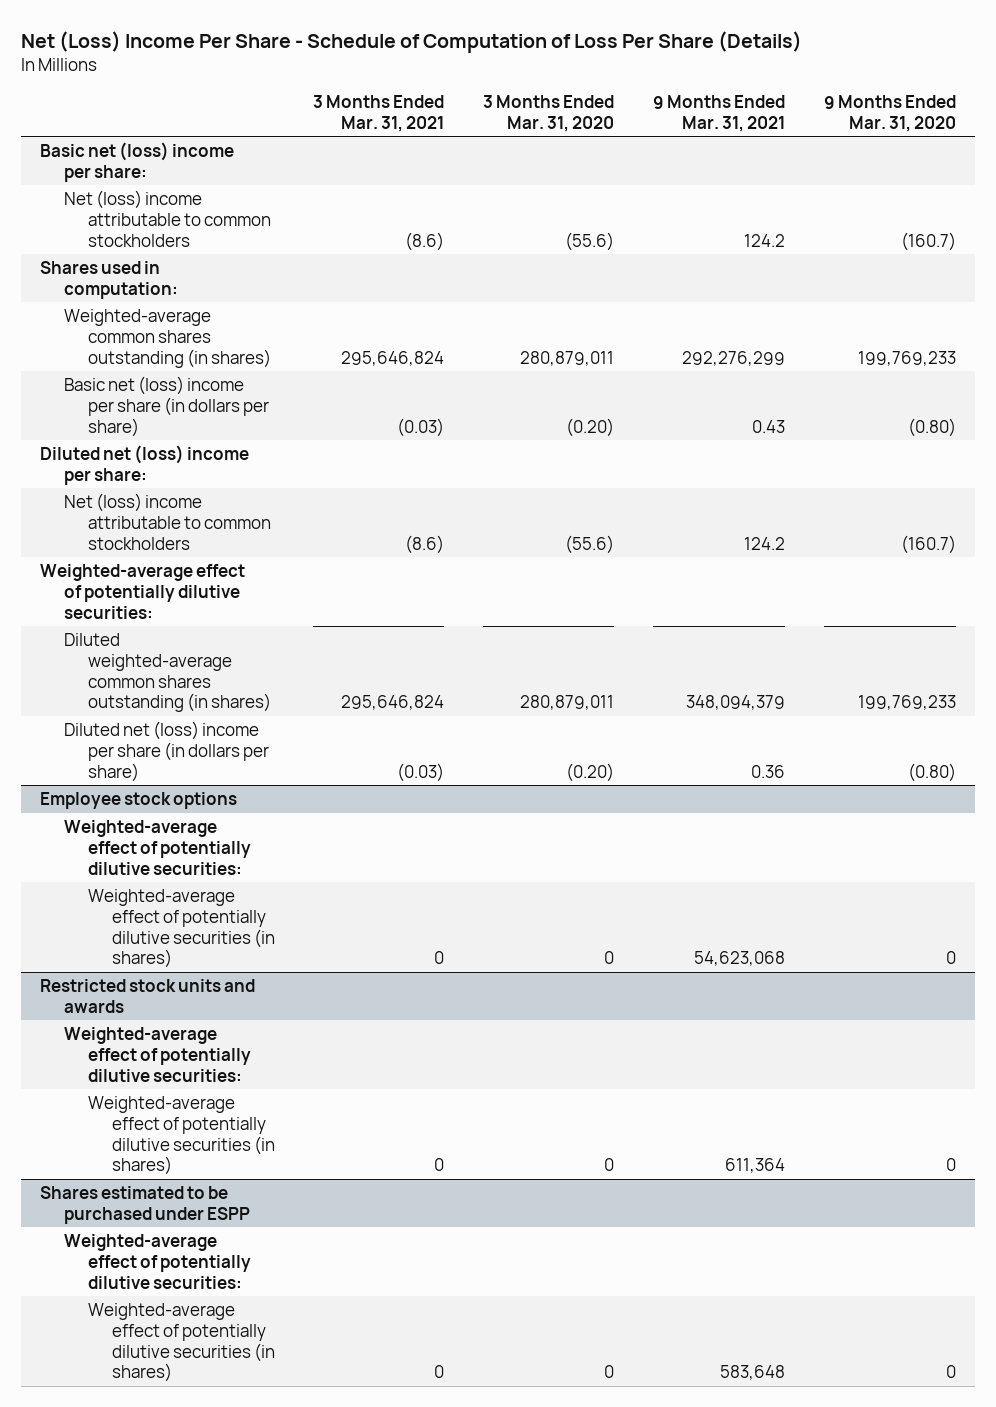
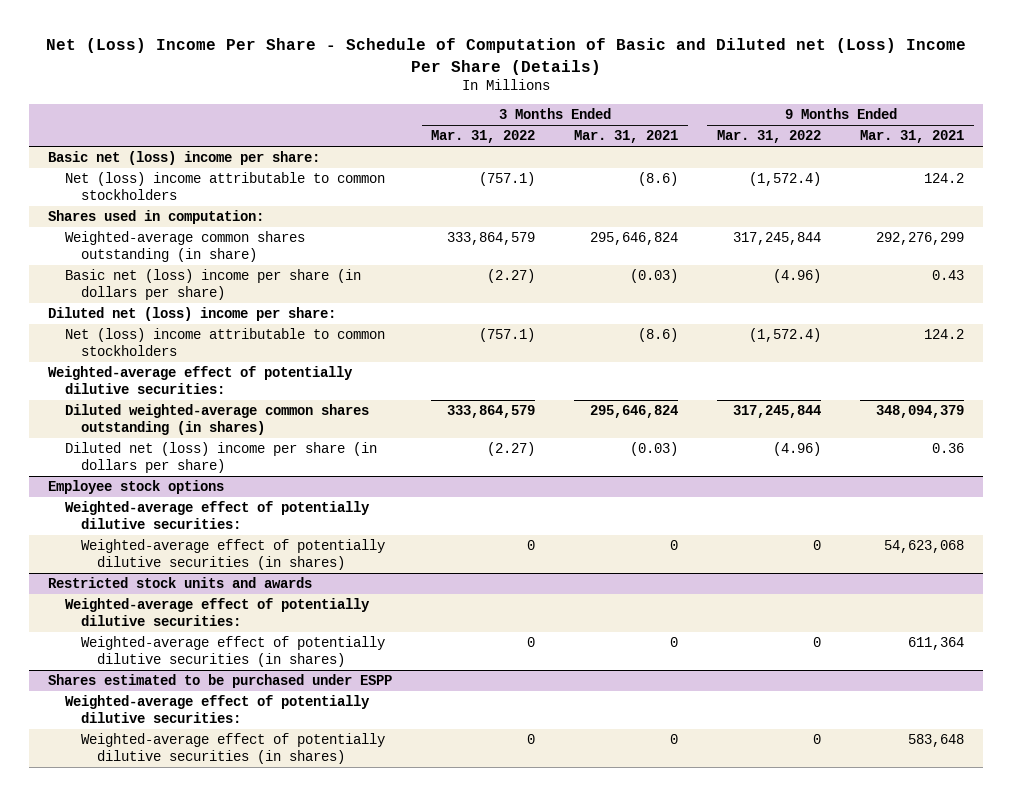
[21,30,803,53] Net (Loss) Income Per Share - Schedule of Computation of Loss Per Share (Details) -> [46,38,967,75] Net (Loss) Income Per Share - Schedule of Computation of Basic and Diluted net (Loss) Income Per Share (Details)
[483,95,615,132] 3 Months Ended Mar. 31, 2020 -> none
[823,95,956,132] 9 Months Ended Mar. 31, 2020 -> none
none -> [431,130,536,144] Mar. 31, 2022
none -> [717,130,822,144] Mar. 31, 2022
[64,309,271,368] Weighted-average common shares outstanding (in shares) -> [64,231,305,262] Weighted-average common shares outstanding (in share)

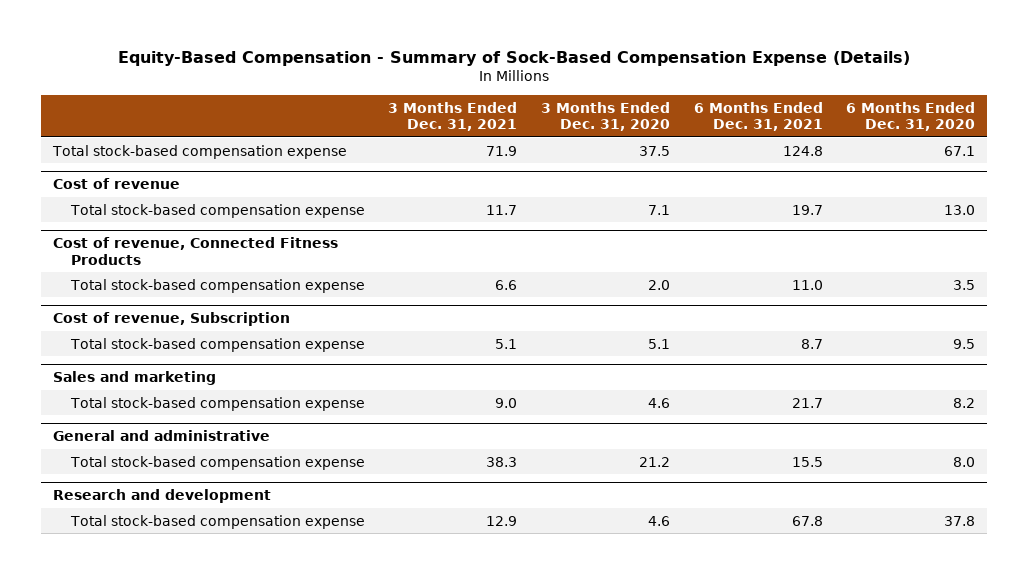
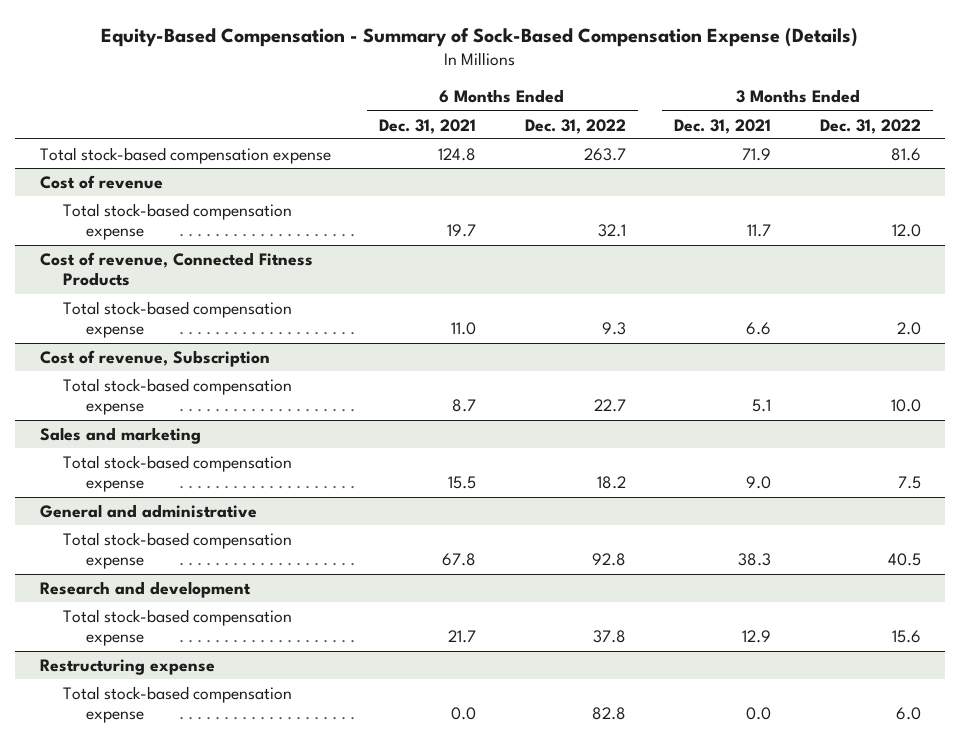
[540,101,670,132] 3 Months Ended Dec. 31, 2020 -> none
[846,101,976,132] 6 Months Ended Dec. 31, 2020 -> none
none -> [524,118,626,134] Dec. 31, 2022
none -> [819,118,921,134] Dec. 31, 2022
[791,397,823,408] 21.7 -> [448,476,477,490] 15.5
[791,456,823,467] 15.5 -> [442,553,477,567] 67.8
[791,515,823,526] 67.8 -> [448,630,477,644] 21.7
none -> [39,658,215,675] Restructuring expense
none -> [63,685,293,724] Total stock-based compensation expense

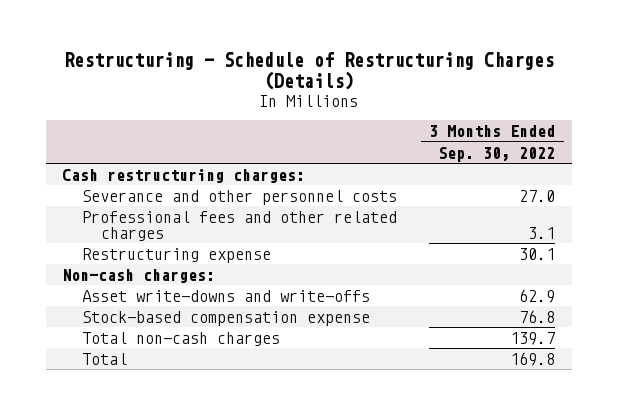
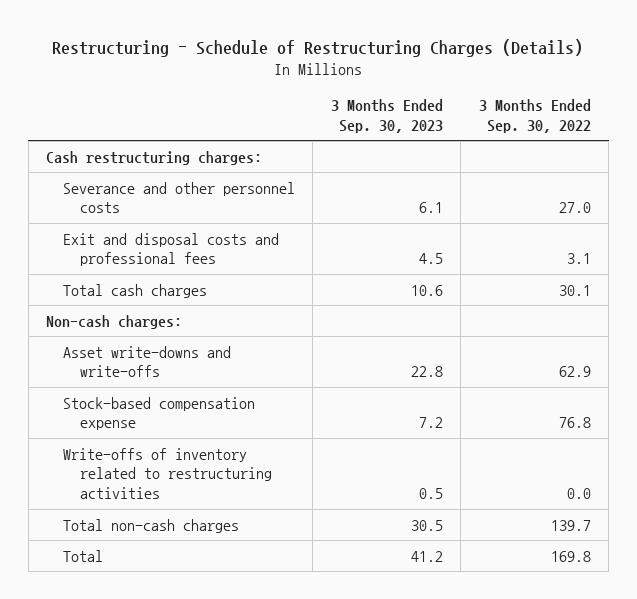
none -> [330,98,443,133] 3 Months Ended Sep. 30, 2023
[81,211,397,242] Professional fees and other related charges -> none
none -> [62,232,279,267] Exit and disposal costs and professional fees
[81,248,271,264] Restructuring expense -> [62,283,207,298] Total cash charges
none -> [62,447,272,500] Write-offs of inventory related to restructuring activities

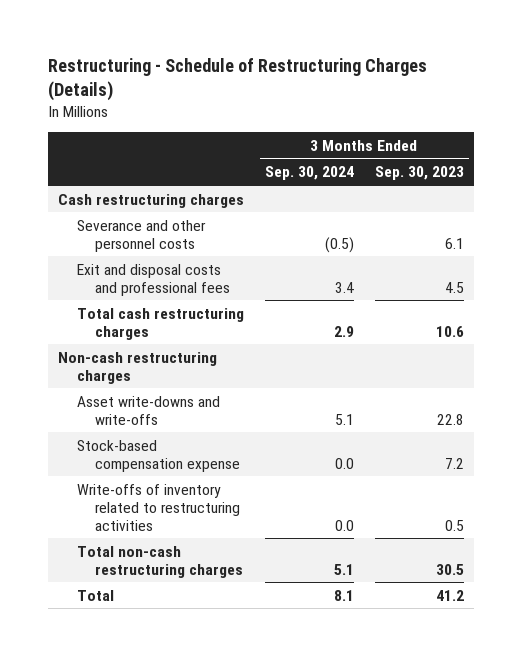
[478,98,591,133] 3 Months Ended Sep. 30, 2022 -> none
none -> [265,166,355,181] Sep. 30, 2024
[46,150,263,165] Cash restructuring charges: -> [58,193,245,208] Cash restructuring charges
[62,283,207,298] Total cash charges -> [76,307,244,340] Total cash restructuring charges
[46,314,183,329] Non-cash charges: -> [58,351,218,384] Non-cash restructuring charges
[62,518,239,533] Total non-cash charges -> [76,545,244,578] Total non-cash restructuring charges

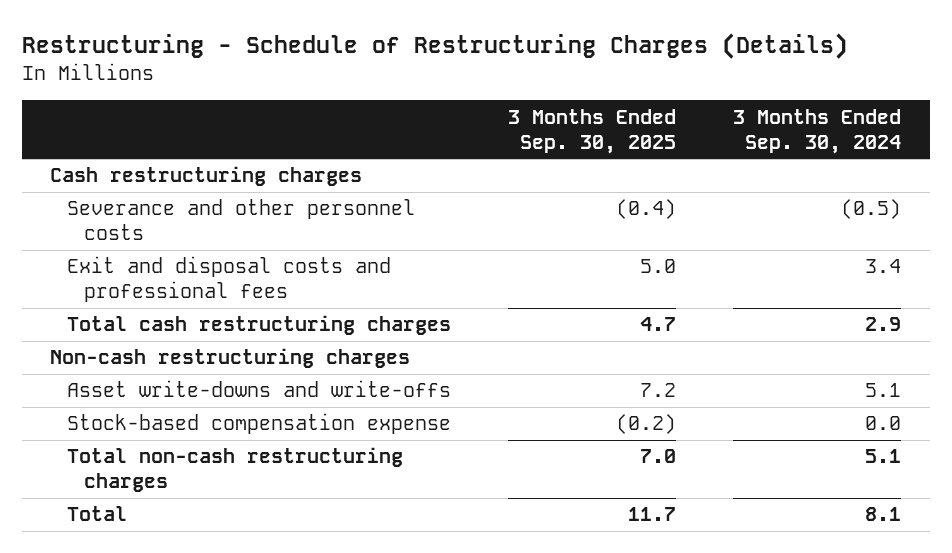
[374,166,464,181] Sep. 30, 2023 -> none
none -> [508,108,677,154] 3 Months Ended Sep. 30, 2025
[76,483,241,531] Write-offs of inventory related to restructuring activities -> none

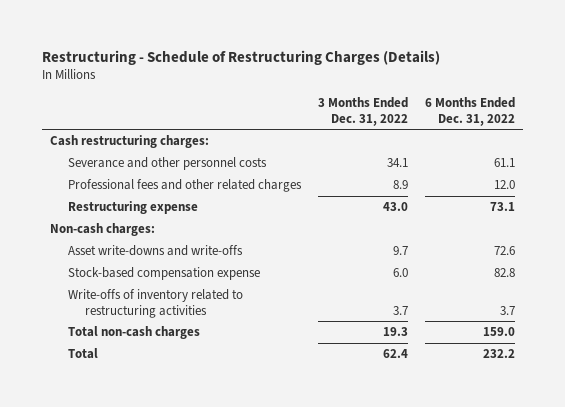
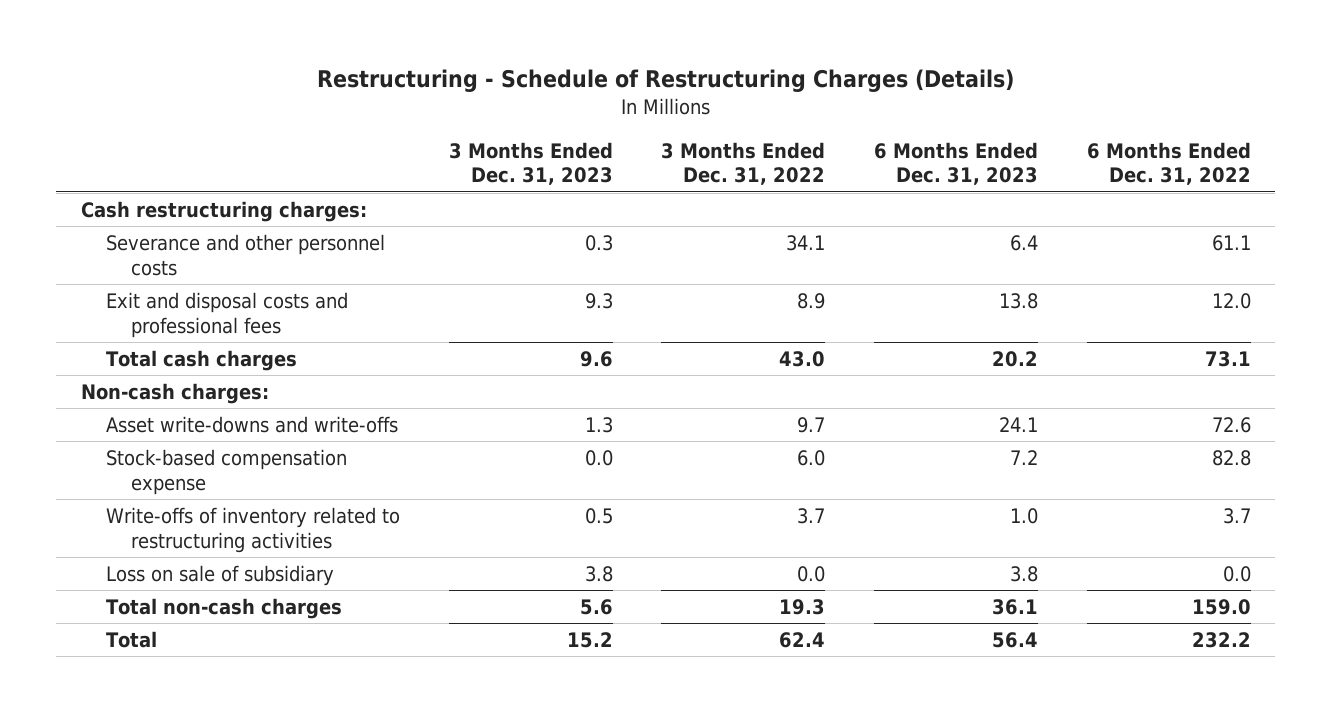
none -> [448,141,613,186] 3 Months Ended Dec. 31, 2023
none -> [874,141,1039,186] 6 Months Ended Dec. 31, 2023
[67,179,302,193] Professional fees and other related charges -> [105,291,348,338] Exit and disposal costs and professional fees
[67,201,198,215] Restructuring expense -> [105,349,297,371] Total cash charges
none -> [105,564,334,586] Loss on sale of subsidiary

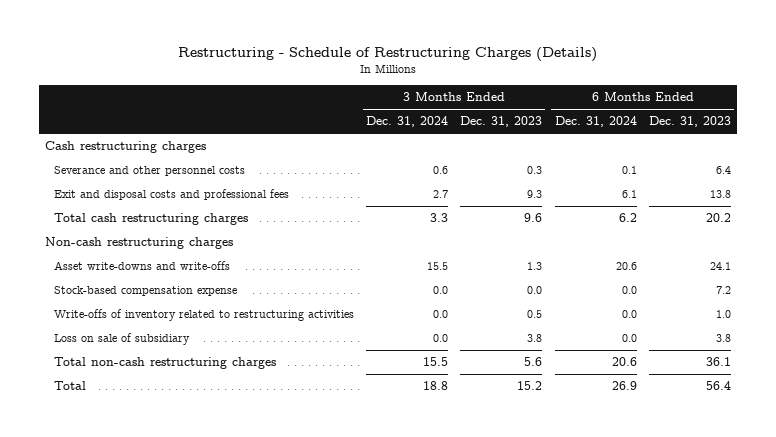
[661,141,826,186] 3 Months Ended Dec. 31, 2022 -> none
[1087,141,1252,186] 6 Months Ended Dec. 31, 2022 -> none
none -> [366,116,449,128] Dec. 31, 2024
none -> [554,116,637,128] Dec. 31, 2024
[80,200,367,222] Cash restructuring charges: -> [45,141,207,154] Cash restructuring charges
[105,349,297,371] Total cash charges -> [54,213,249,226] Total cash restructuring charges
[80,382,269,404] Non-cash charges: -> [45,237,234,250] Non-cash restructuring charges
[105,597,342,619] Total non-cash charges -> [54,357,277,370] Total non-cash restructuring charges

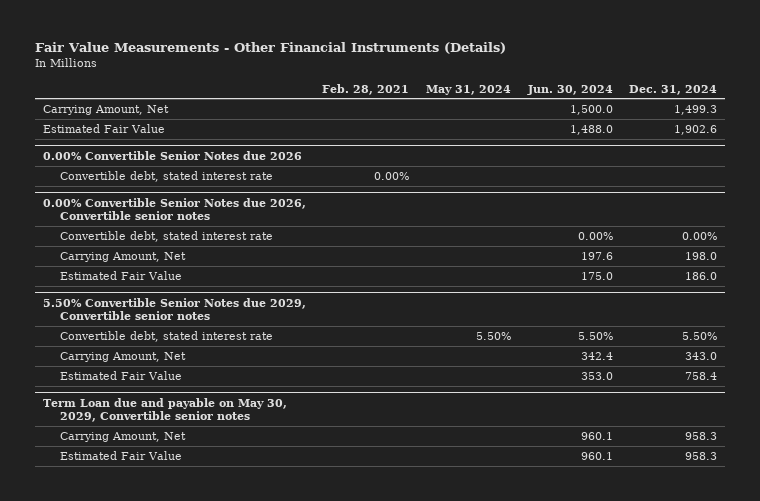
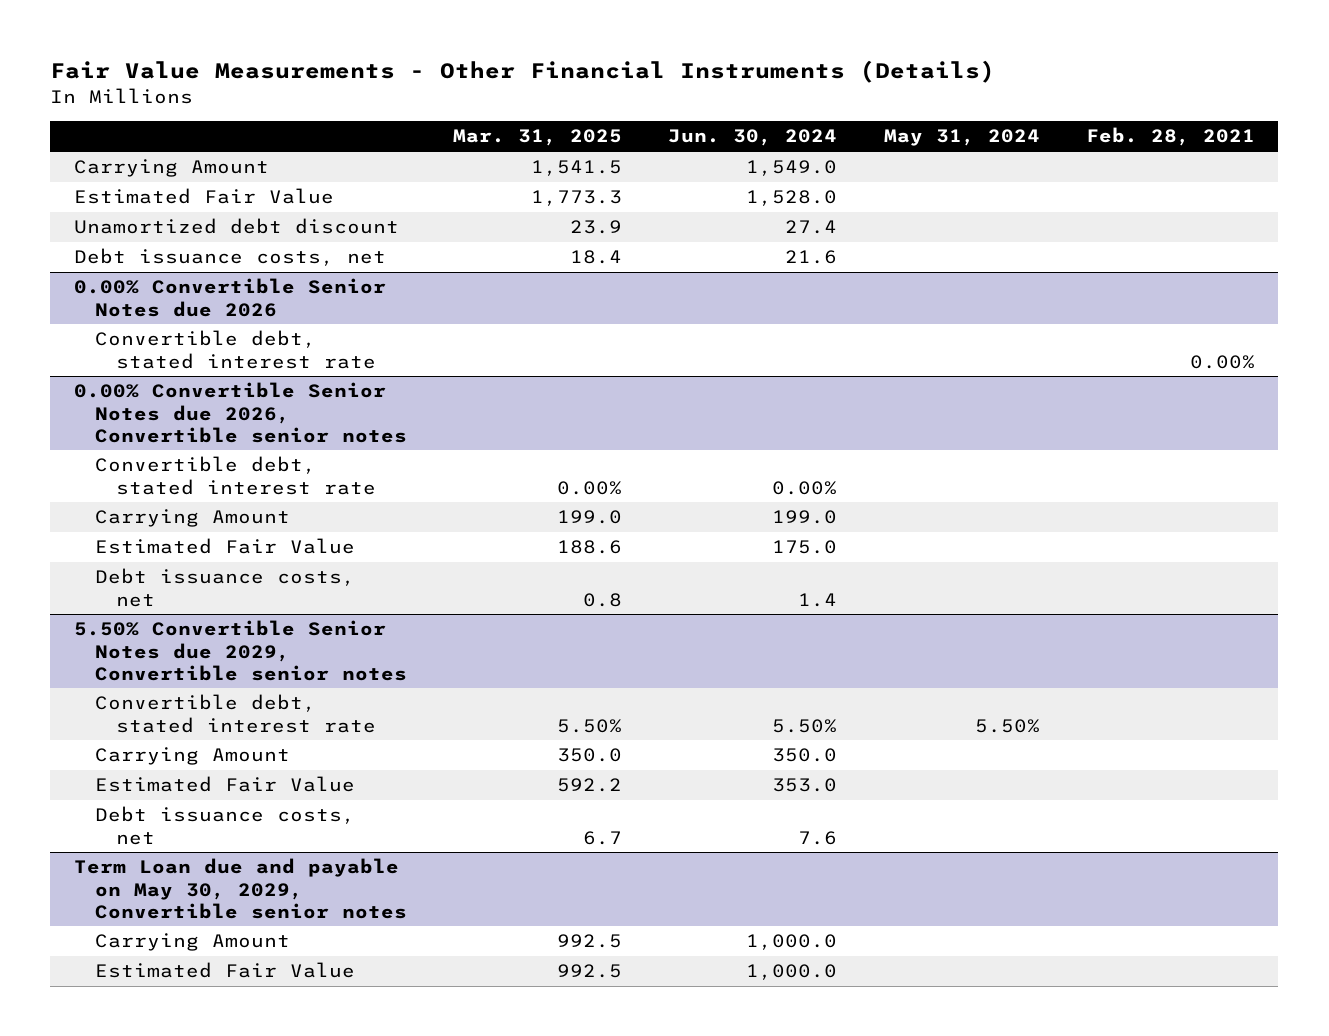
[629,84,718,95] Dec. 31, 2024 -> none
none -> [452,129,622,147] Mar. 31, 2025
[42,105,169,116] Carrying Amount, Net -> [73,159,269,178] Carrying Amount
[569,105,613,116] 1,500.0 -> [746,160,838,177] 1,549.0
[569,125,613,136] 1,488.0 -> [746,190,838,207] 1,528.0
none -> [73,218,399,235] Unamortized debt discount
none -> [73,248,386,267] Debt issuance costs, net
[60,252,187,263] Carrying Amount, Net -> [94,509,290,528] Carrying Amount
[580,252,613,261] 197.6 -> [772,510,838,525] 199.0
none -> [94,568,355,607] Debt issuance costs, net
[60,352,187,363] Carrying Amount, Net -> [94,747,290,766] Carrying Amount
[580,352,613,361] 342.4 -> [772,748,838,763] 350.0
none -> [94,806,355,845] Debt issuance costs, net
[60,432,187,443] Carrying Amount, Net -> [94,933,290,952] Carrying Amount
[580,432,613,441] 960.1 -> [746,934,838,951] 1,000.0
[580,452,613,461] 960.1 -> [746,964,838,981] 1,000.0

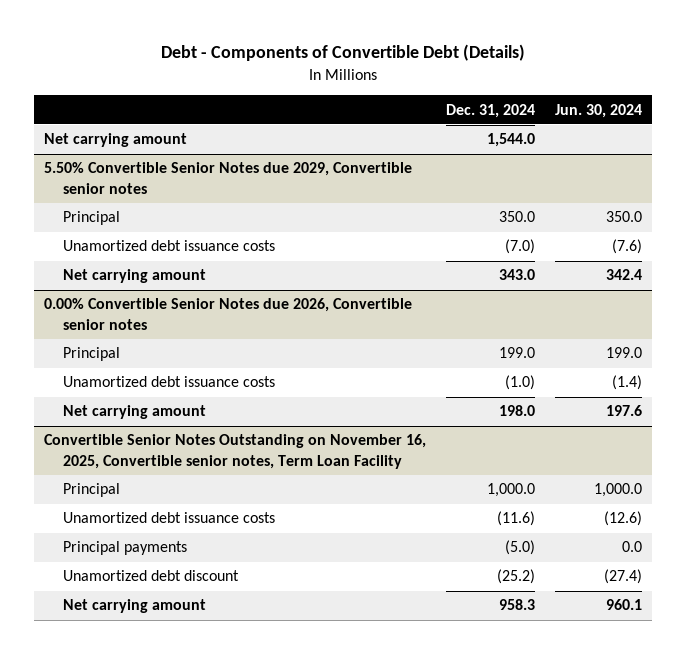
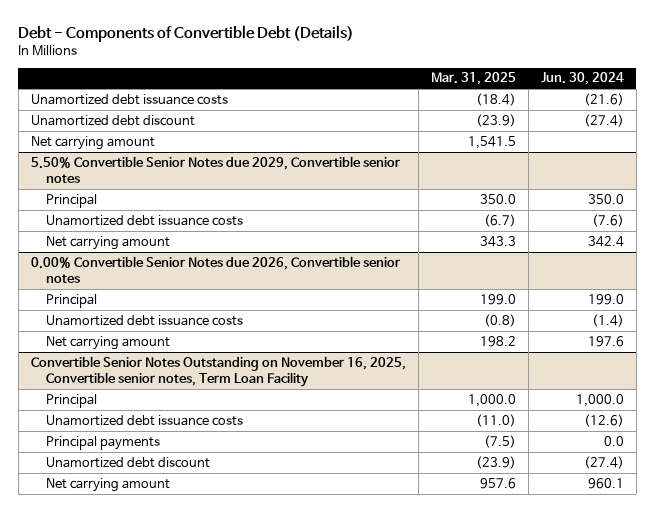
[446,103,536,118] Dec. 31, 2024 -> none
none -> [430,72,516,86] Mar. 31, 2025
none -> [30,93,228,105] Unamortized debt issuance costs
none -> [30,114,195,126] Unamortized debt discount

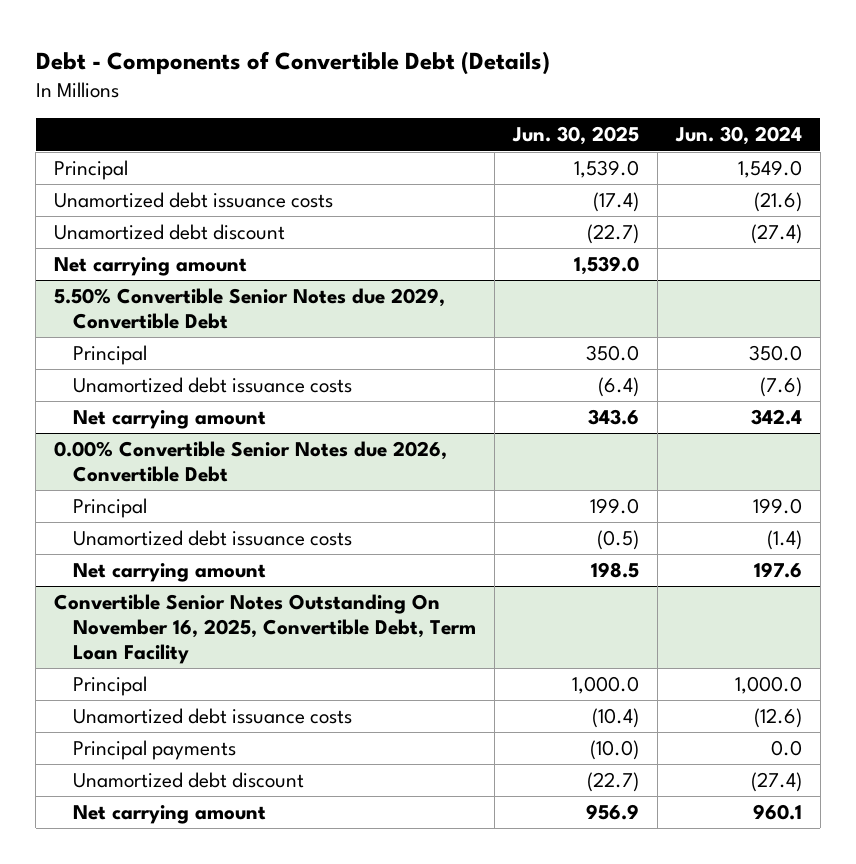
[430,72,516,86] Mar. 31, 2025 -> none
none -> [512,126,640,146] Jun. 30, 2025
none -> [54,160,129,181] Principal
[30,155,400,183] 5.50% Convertible Senior Notes due 2029, Convertible senior notes -> [54,288,446,329] 5.50% Convertible Senior Notes due 2029, Convertible Debt
[30,255,400,283] 0.00% Convertible Senior Notes due 2026, Convertible senior notes -> [54,441,448,482] 0.00% Convertible Senior Notes due 2026, Convertible Debt
[30,355,406,387] Convertible Senior Notes Outstanding on November 16, 2025, Convertible senior notes, Term Loan Facility -> [54,594,477,664] Convertible Senior Notes Outstanding On November 16, 2025, Convertible Debt, Term Loan Facility

